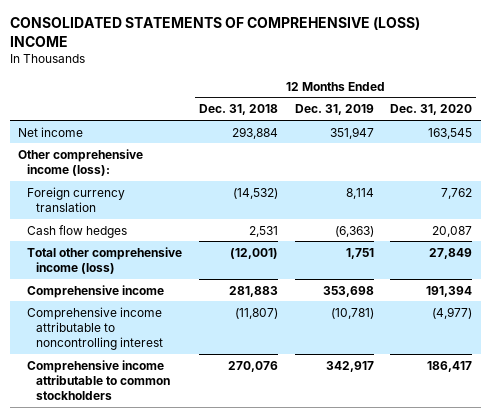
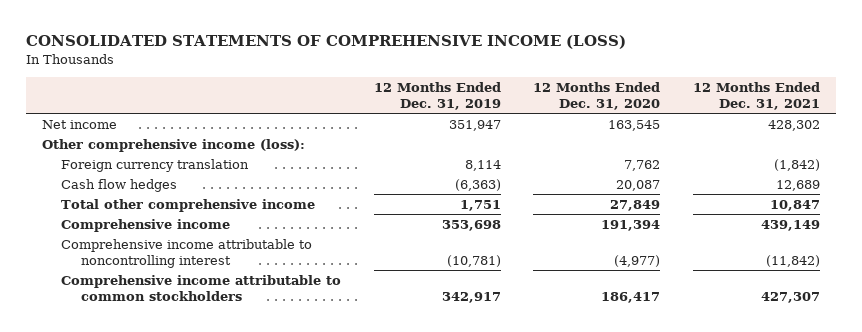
[9,17,420,48] CONSOLIDATED STATEMENTS OF COMPREHENSIVE (LOSS) INCOME -> [25,35,626,50] CONSOLIDATED STATEMENTS OF COMPREHENSIVE INCOME (LOSS)
[198,104,278,116] Dec. 31, 2018 -> none
none -> [693,82,821,110] 12 Months Ended Dec. 31, 2021
[27,246,183,274] Total other comprehensive income (loss) -> [61,198,316,212] Total other comprehensive income

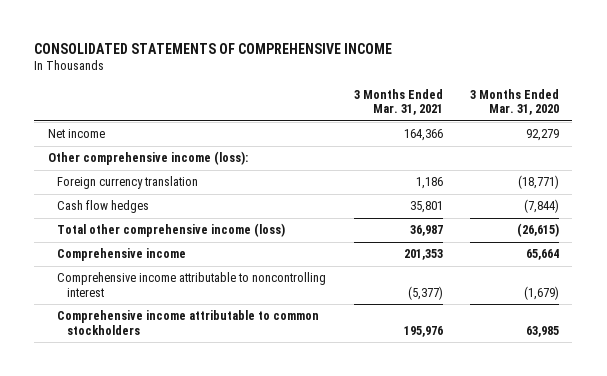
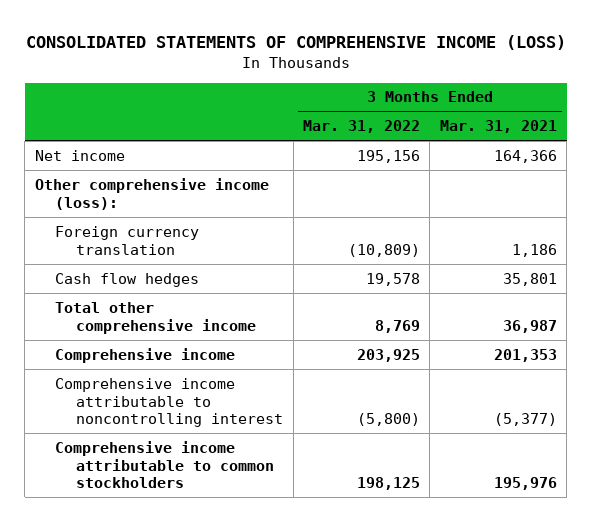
[34,42,393,54] CONSOLIDATED STATEMENTS OF COMPREHENSIVE INCOME -> [25,34,566,50] CONSOLIDATED STATEMENTS OF COMPREHENSIVE INCOME (LOSS)
[469,88,559,116] 3 Months Ended Mar. 31, 2020 -> none
none -> [303,120,421,134] Mar. 31, 2022
[57,223,286,238] Total other comprehensive income (loss) -> [55,301,257,334] Total other comprehensive income

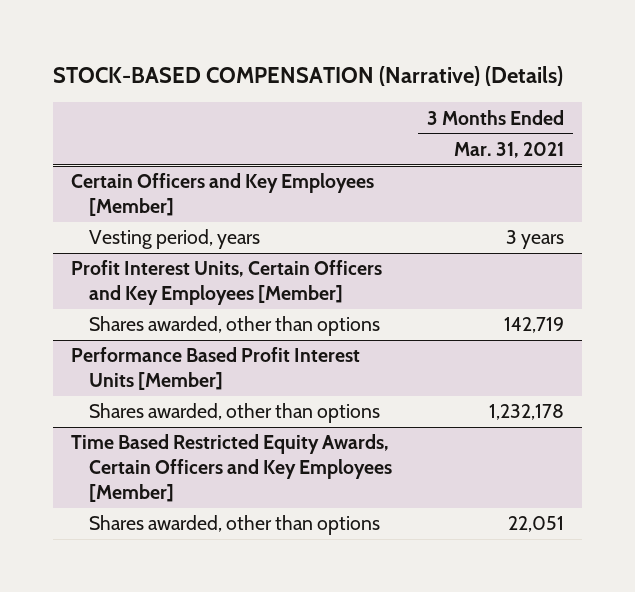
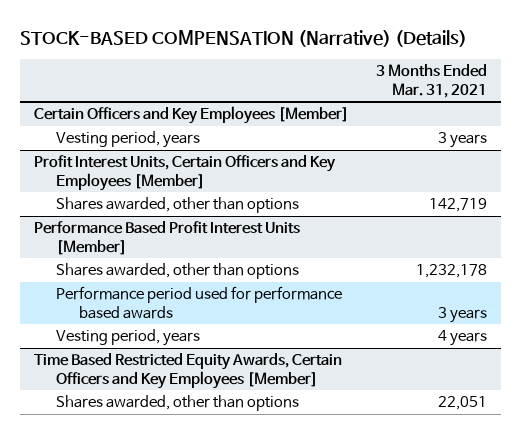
none -> [56,286,343,319] Performance period used for performance based awards
none -> [56,329,201,347] Vesting period, years

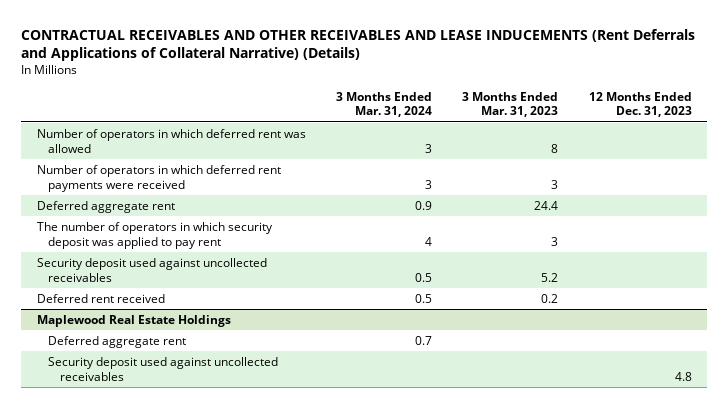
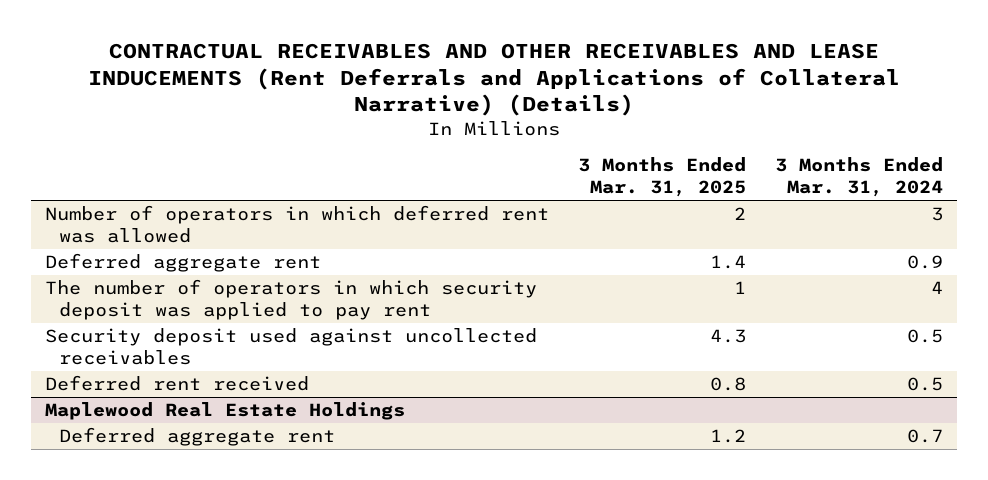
[462,91,559,118] 3 Months Ended Mar. 31, 2023 -> none
[588,91,692,118] 12 Months Ended Dec. 31, 2023 -> none
none -> [577,157,746,198] 3 Months Ended Mar. 31, 2025
[36,164,281,192] Number of operators in which deferred rent payments were received -> none
[48,356,279,381] Security deposit used against uncollected receivables -> none

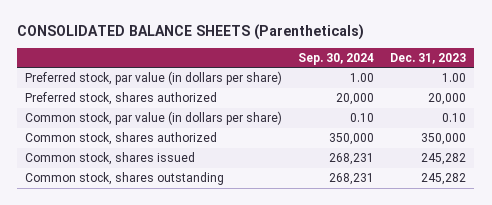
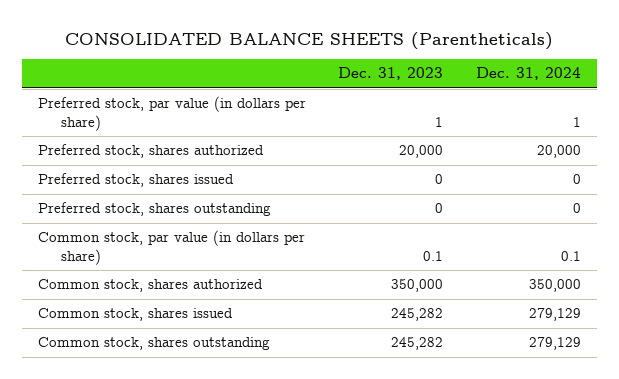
[298,52,375,65] Sep. 30, 2024 -> none
none -> [475,67,581,81] Dec. 31, 2024
[442,73,467,83] 1.00 -> [435,116,444,127] 1
none -> [38,173,235,188] Preferred stock, shares issued
none -> [38,202,272,217] Preferred stock, shares outstanding
[442,113,467,123] 0.10 -> [423,250,444,261] 0.1

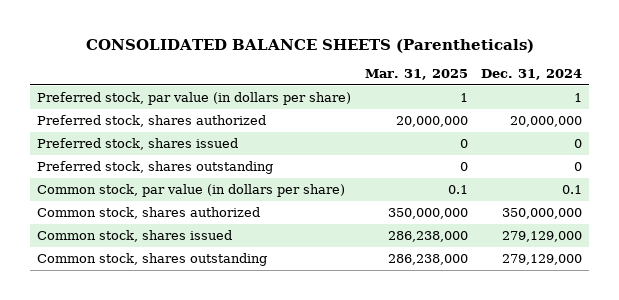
[338,67,444,81] Dec. 31, 2023 -> none
none -> [364,69,468,81] Mar. 31, 2025
[536,145,581,159] 20,000 -> [510,115,583,127] 20,000,000
[528,279,581,293] 350,000 -> [502,207,583,219] 350,000,000
[528,308,581,322] 279,129 -> [502,230,583,242] 279,129,000
[528,337,581,351] 279,129 -> [502,253,583,265] 279,129,000

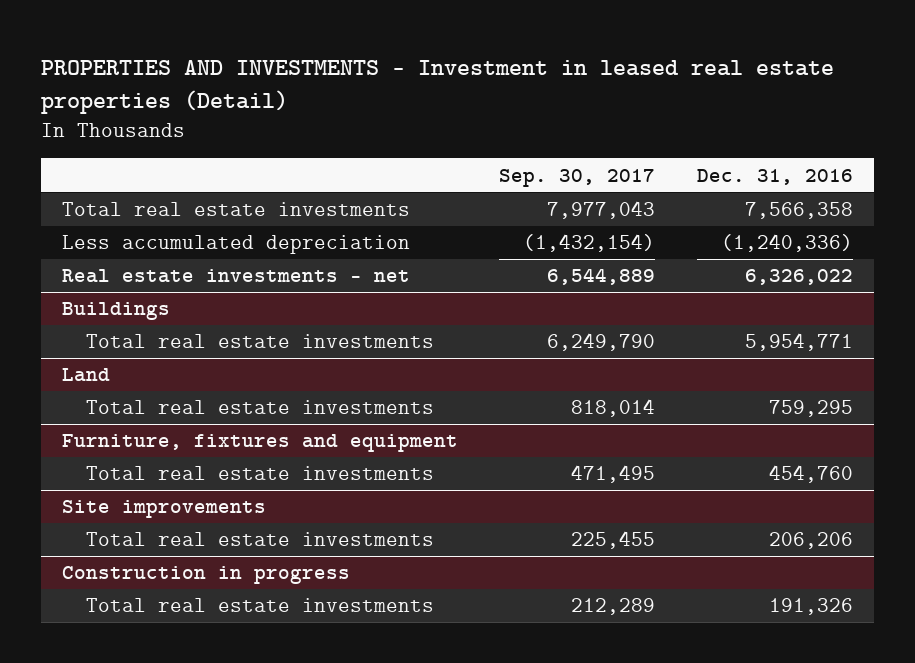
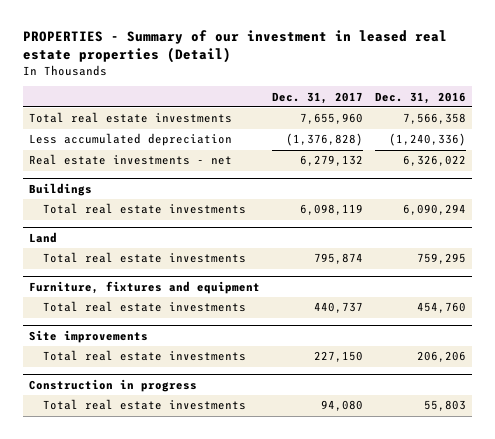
[41,59,835,115] PROPERTIES AND INVESTMENTS - Investment in leased real estate properties (Detail) -> [22,29,447,63] PROPERTIES - Summary of our investment in leased real estate properties (Detail)
[499,168,656,187] Sep. 30, 2017 -> none
none -> [272,91,364,104] Dec. 31, 2017
[744,333,853,352] 5,954,771 -> [403,204,467,216] 6,090,294
[768,598,853,616] 191,326 -> [424,400,467,412] 55,803

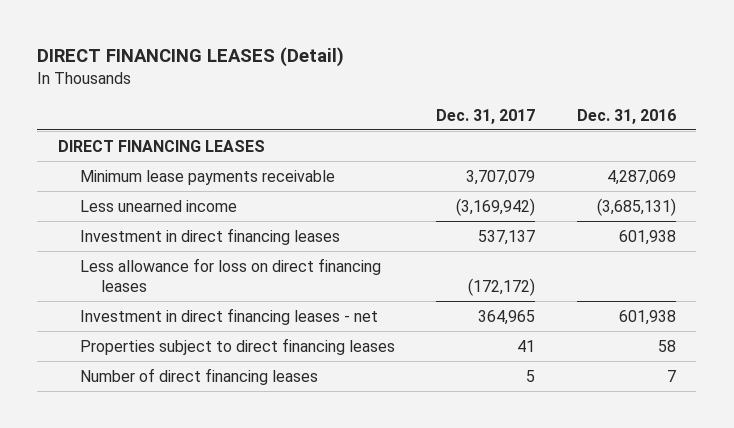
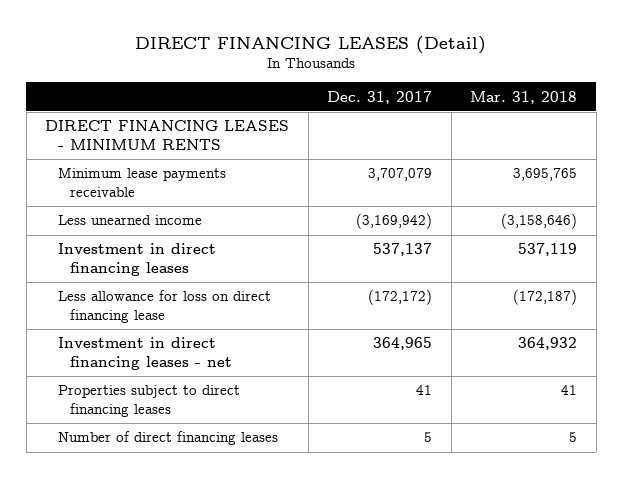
[576,108,676,124] Dec. 31, 2016 -> none
none -> [470,90,578,104] Mar. 31, 2018
[57,139,265,152] DIRECT FINANCING LEASES -> [45,120,290,150] DIRECT FINANCING LEASES - MINIMUM RENTS
[79,257,381,293] Less allowance for loss on direct financing leases -> [57,290,271,323] Less allowance for loss on direct financing lease

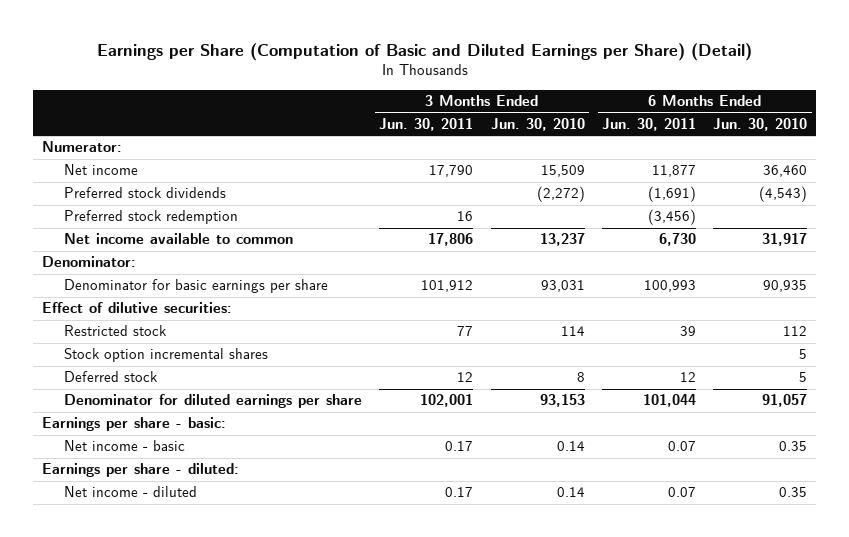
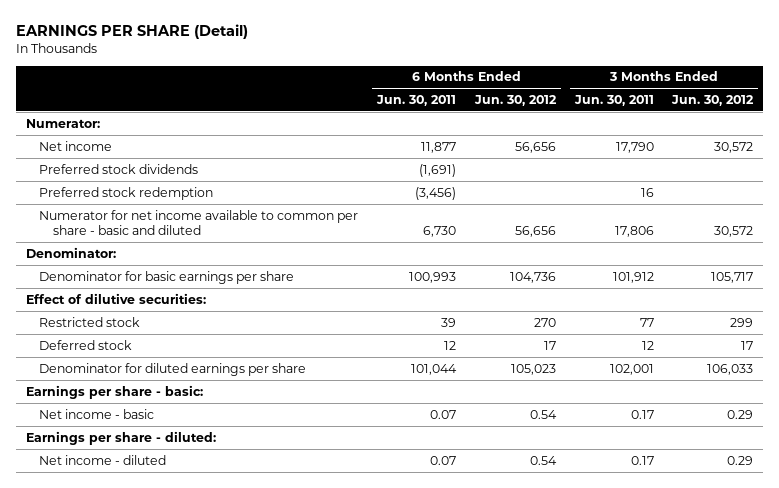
[96,42,752,61] Earnings per Share (Computation of Basic and Diluted Earnings per Share) (Detail) -> [16,23,249,39] EARNINGS PER SHARE (Detail)
[490,117,585,131] Jun. 30, 2010 -> none
[713,117,808,131] Jun. 30, 2010 -> none
none -> [473,95,557,107] Jun. 30, 2012
none -> [671,95,755,107] Jun. 30, 2012
[63,233,293,245] Net income available to common -> [39,209,359,235] Numerator for net income available to common per share - basic and diluted
[63,348,268,363] Stock option incremental shares -> none

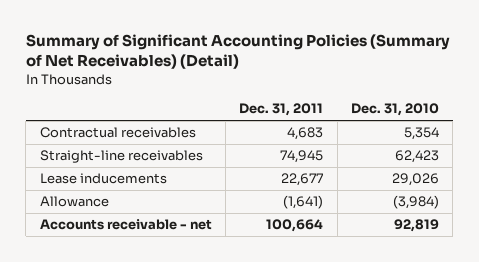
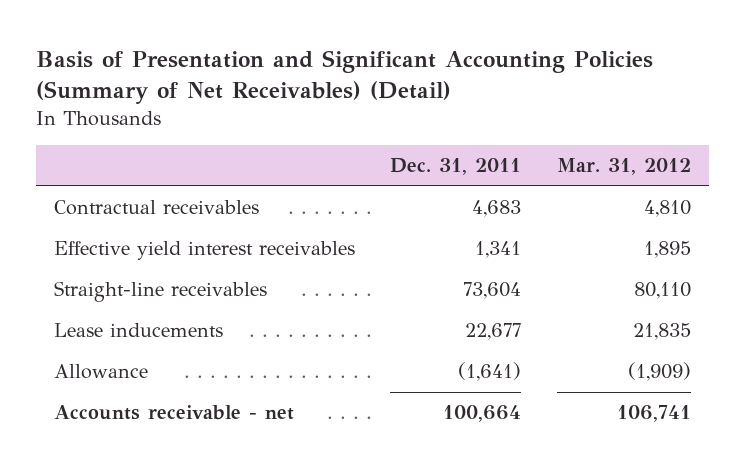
[25,34,450,70] Summary of Significant Accounting Policies (Summary of Net Receivables) (Detail) -> [35,49,653,104] Basis of Presentation and Significant Accounting Policies (Summary of Net Receivables) (Detail)
[351,103,440,117] Dec. 31, 2010 -> none
none -> [556,158,691,176] Mar. 31, 2012
none -> [53,241,355,261] Effective yield interest receivables
[280,150,324,164] 74,945 -> [463,282,522,300] 73,604

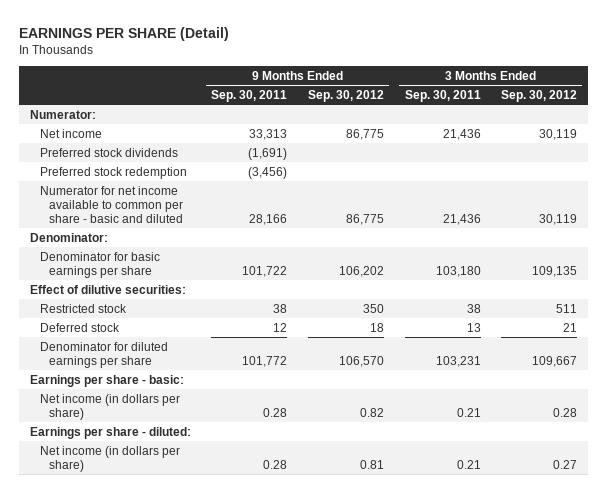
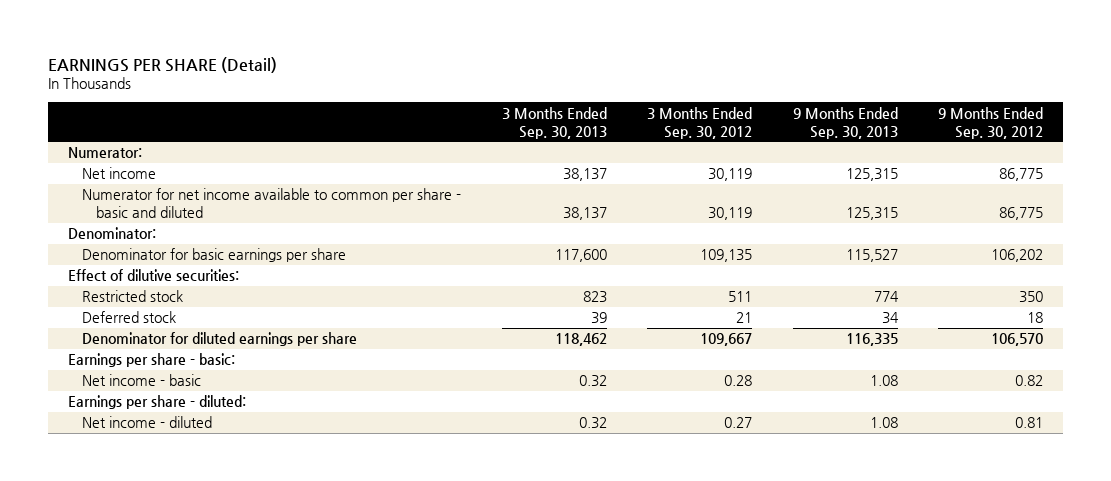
[211,89,288,102] Sep. 30, 2011 -> none
[404,89,481,102] Sep. 30, 2011 -> none
none -> [501,106,607,139] 3 Months Ended Sep. 30, 2013
none -> [792,106,898,139] 9 Months Ended Sep. 30, 2013
[39,147,178,157] Preferred stock dividends -> none
[39,166,187,179] Preferred stock redemption -> none
[39,393,180,420] Net income (in dollars per share) -> [82,374,202,387] Net income - basic
[39,445,180,472] Net income (in dollars per share) -> [82,416,213,429] Net income - diluted

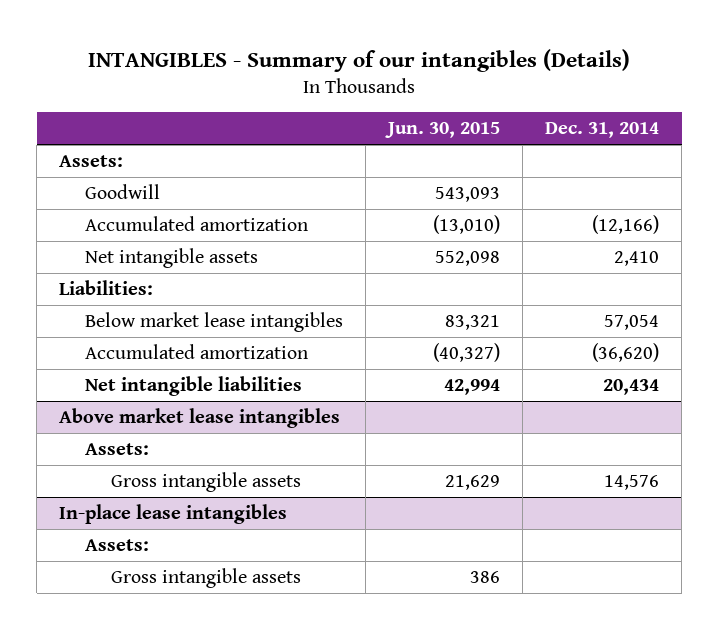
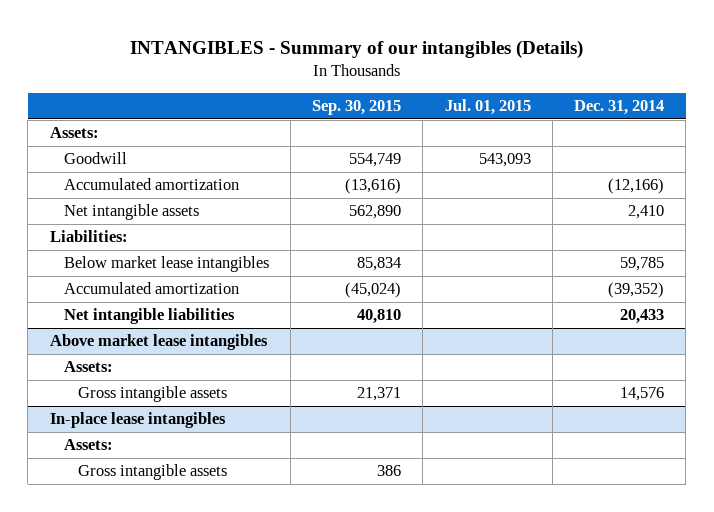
[385,122,501,139] Jun. 30, 2015 -> none
none -> [312,100,402,116] Sep. 30, 2015
none -> [444,99,531,116] Jul. 01, 2015
[604,314,660,330] 57,054 -> [620,257,665,272] 59,785
[592,342,660,362] (36,620) -> [608,282,665,299] (39,352)
[603,378,660,395] 20,434 -> [620,309,665,325] 20,433

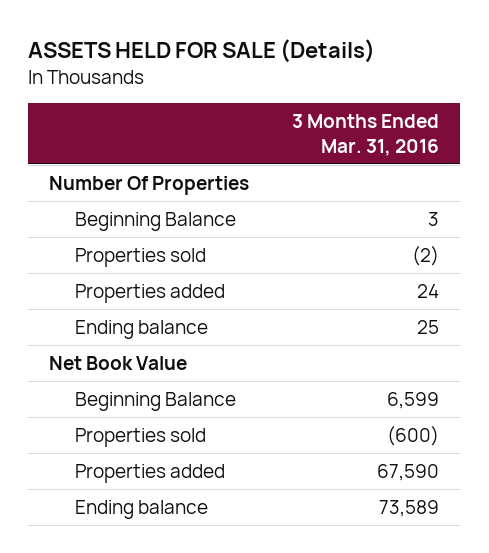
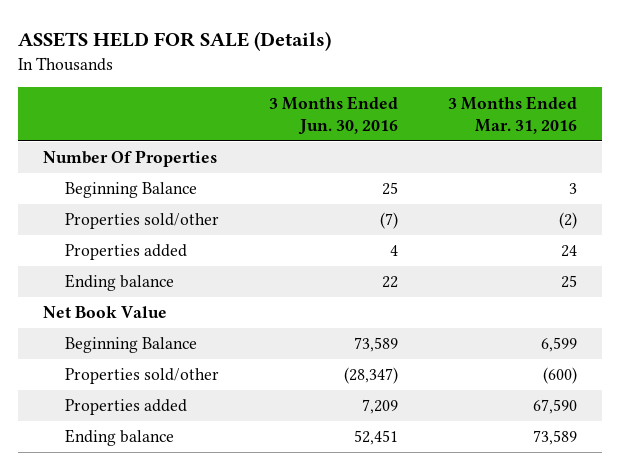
none -> [268,95,398,135] 3 Months Ended Jun. 30, 2016
[75,247,207,267] Properties sold -> [64,213,219,230] Properties sold/other
[75,427,207,447] Properties sold -> [64,368,219,385] Properties sold/other

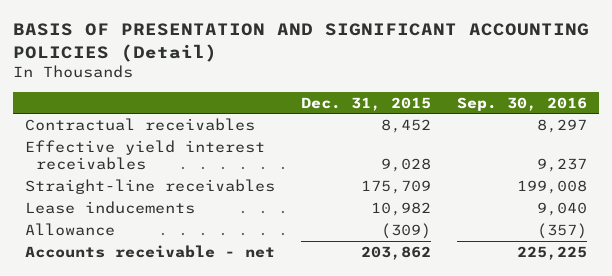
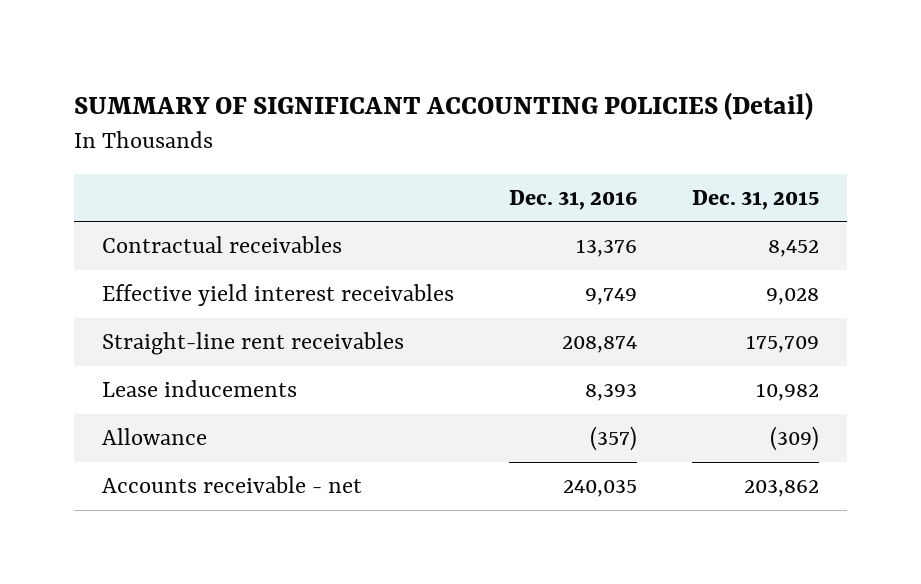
[12,23,589,62] BASIS OF PRESENTATION AND SIGNIFICANT ACCOUNTING POLICIES (Detail) -> [74,91,814,120] SUMMARY OF SIGNIFICANT ACCOUNTING POLICIES (Detail)
[456,96,587,111] Sep. 30, 2016 -> none
none -> [508,189,637,210] Dec. 31, 2016
[25,178,276,194] Straight-line receivables -> [101,332,404,356] Straight-line rent receivables

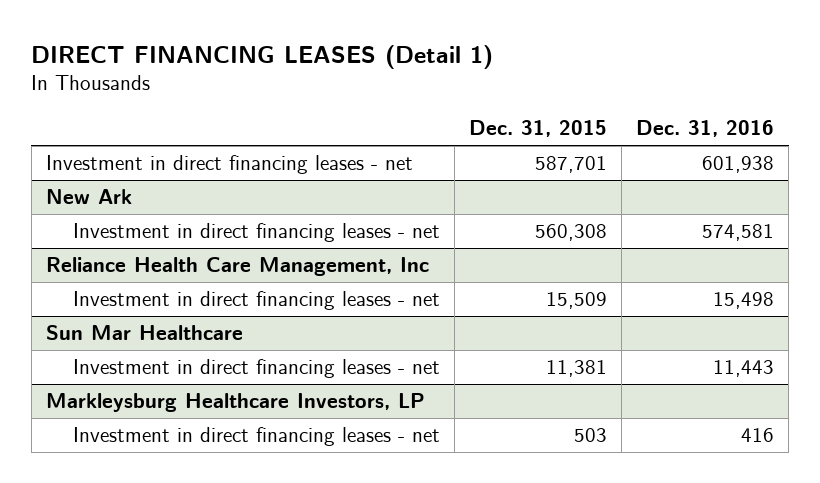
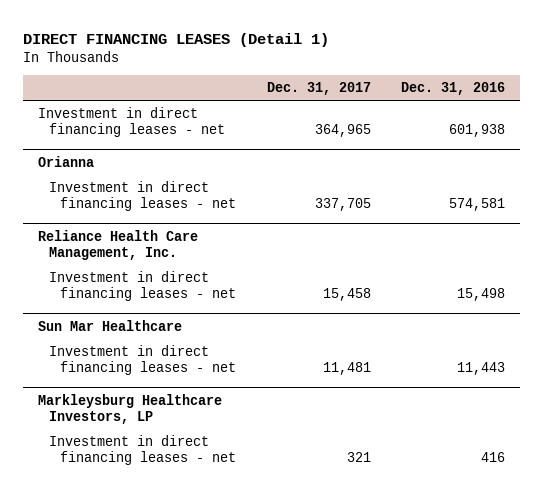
[468,120,607,138] Dec. 31, 2015 -> none
none -> [266,82,371,96] Dec. 31, 2017
[45,189,132,205] New Ark -> none
none -> [38,155,95,167] Orianna
[45,257,429,277] Reliance Health Care Management, Inc -> [38,229,199,260] Reliance Health Care Management, Inc.

